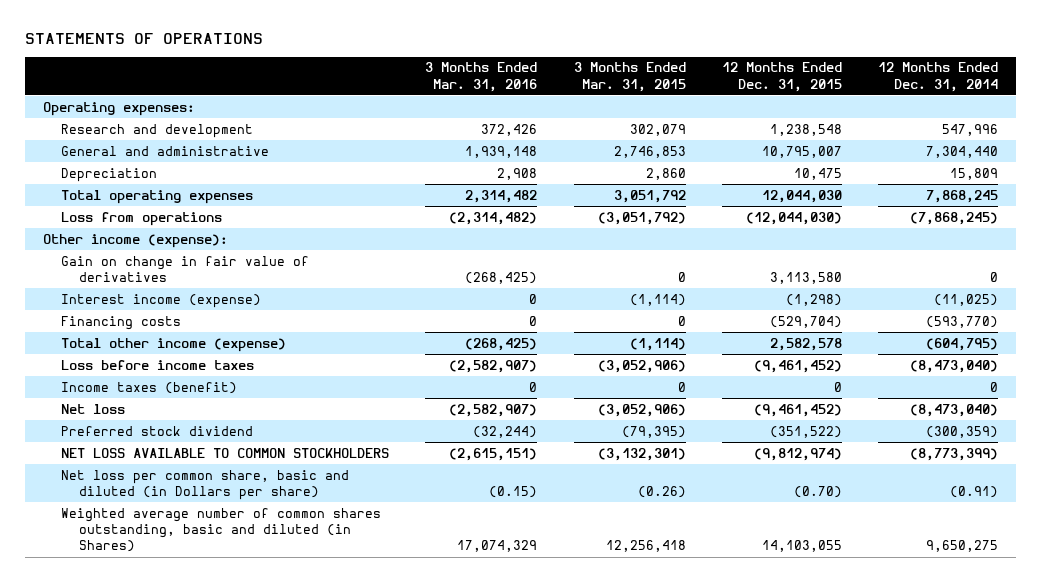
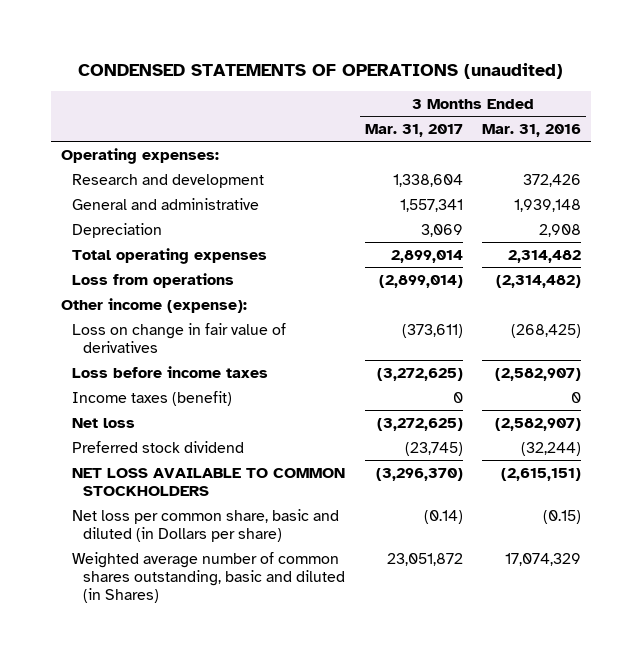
[24,33,263,45] STATEMENTS OF OPERATIONS -> [77,62,563,79] CONDENSED STATEMENTS OF OPERATIONS (unaudited)
[573,62,686,92] 3 Months Ended Mar. 31, 2015 -> none
[721,62,842,92] 12 Months Ended Dec. 31, 2015 -> none
[878,62,999,92] 12 Months Ended Dec. 31, 2014 -> none
none -> [364,124,463,138] Mar. 31, 2017
[61,293,262,308] Interest income (expense) -> none
[61,315,182,330] Financing costs -> none
[61,337,287,352] Total other income (expense) -> none
[61,255,310,283] Gain on change in fair value of derivatives -> [72,322,287,354] Loss on change in fair value of derivatives

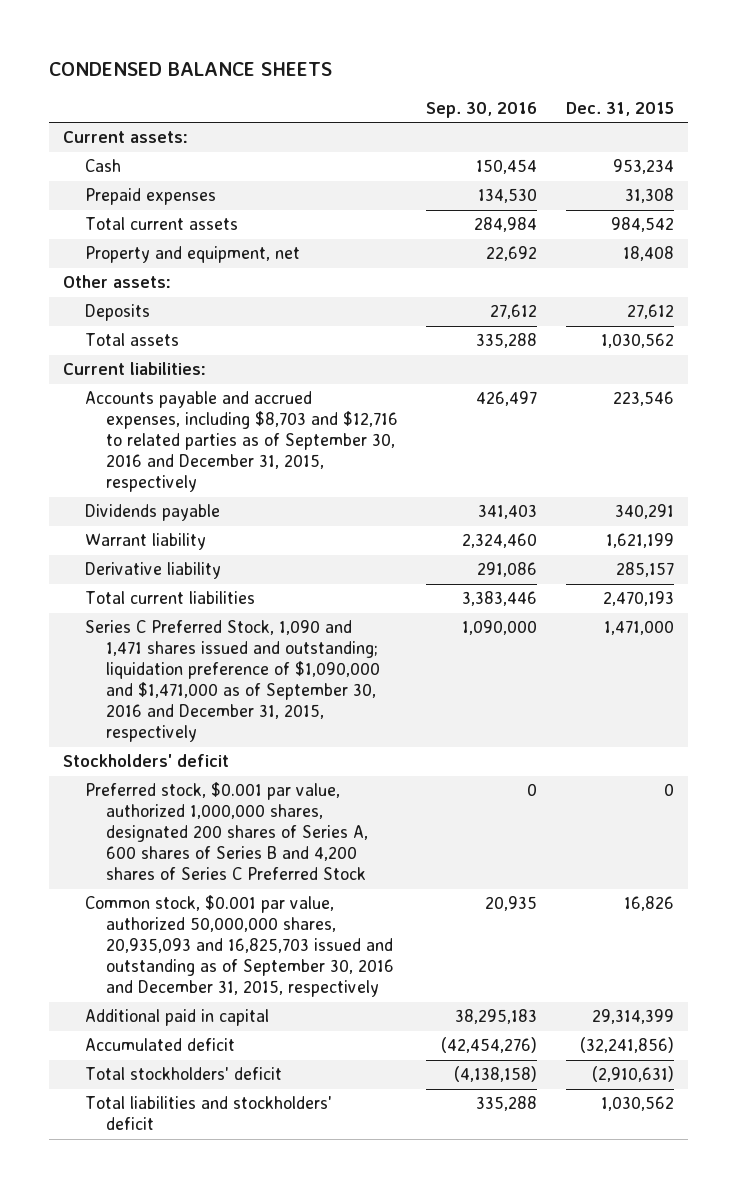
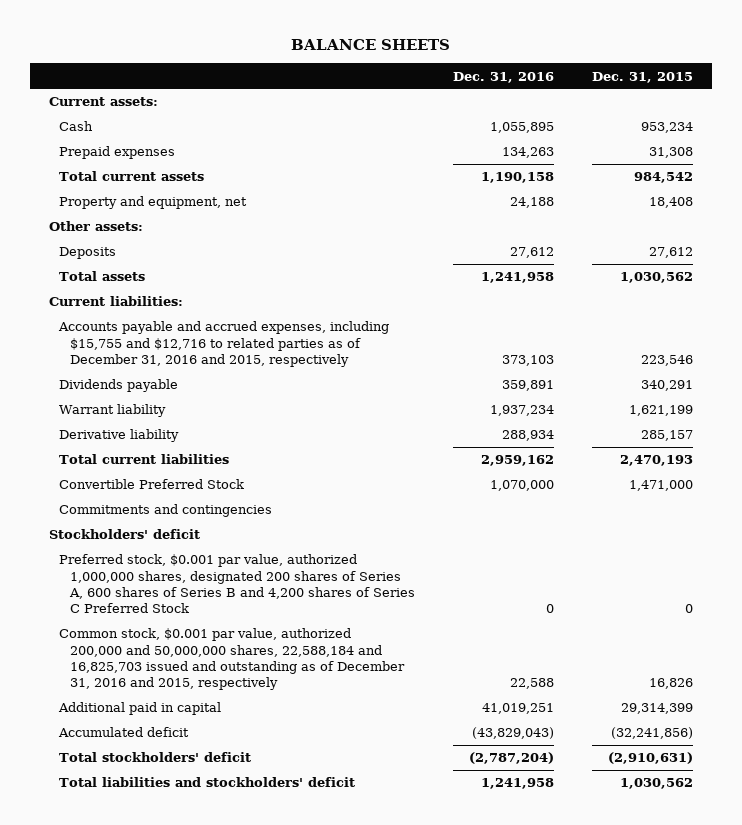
[49,62,333,77] CONDENSED BALANCE SHEETS -> [291,39,451,51] BALANCE SHEETS
[426,101,538,118] Sep. 30, 2016 -> none
none -> [452,71,554,83] Dec. 31, 2016
[84,391,398,493] Accounts payable and accrued expenses, including $8,703 and $12,716 to related parties as of September 30, 2016 and December 31, 2015, respectively -> [58,321,390,367] Accounts payable and accrued expenses, including $15,755 and $12,716 to related parties as of December 31, 2016 and 2015, respectively
[84,620,380,743] Series C Preferred Stock, 1,090 and 1,471 shares issued and outstanding; liquidation preference of $1,090,000 and $1,471,000 as of September 30, 2016 and December 31, 2015, respectively -> [59,479,245,490] Convertible Preferred Stock
none -> [59,504,273,518] Commitments and contingencies
[84,895,394,998] Common stock, $0.001 par value, authorized 50,000,000 shares, 20,935,093 and 16,825,703 issued and outstanding as of September 30, 2016 and December 31, 2015, respectively -> [59,628,405,691] Common stock, $0.001 par value, authorized 200,000 and 50,000,000 shares, 22,588,184 and 16,825,703 issued and outstanding as of December 31, 2016 and 2015, respectively

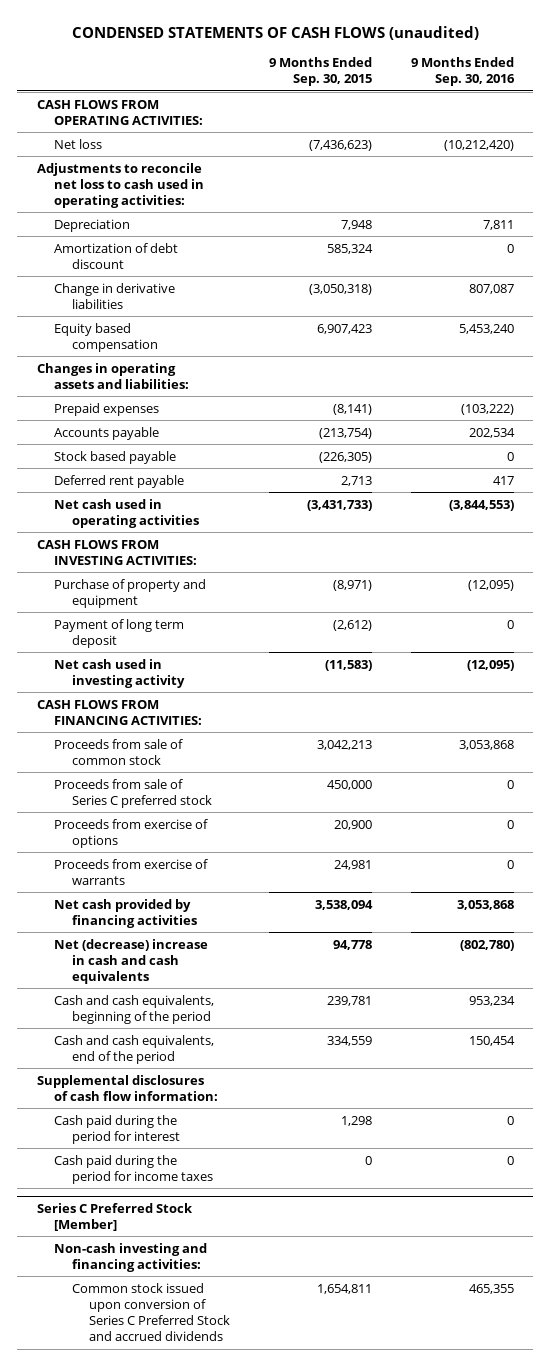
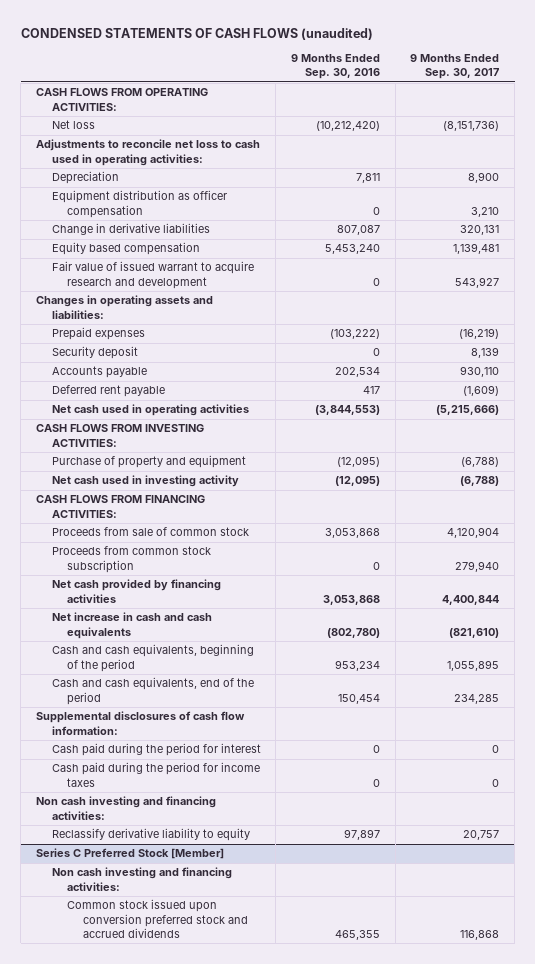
[269,57,373,87] 9 Months Ended Sep. 30, 2015 -> none
none -> [410,54,500,80] 9 Months Ended Sep. 30, 2017
[54,242,179,269] Amortization of debt discount -> none
none -> [51,190,227,218] Equipment distribution as officer compensation
none -> [51,261,254,289] Fair value of issued warrant to acquire research and development
none -> [51,346,138,360] Security deposit
[54,450,177,464] Stock based payable -> none
[54,618,185,648] Payment of long term deposit -> none
[54,778,212,808] Proceeds from sale of Series C preferred stock -> none
[54,818,209,848] Proceeds from exercise of options -> none
[54,858,209,885] Proceeds from exercise of warrants -> none
none -> [51,546,211,573] Proceeds from common stock subscription
[54,938,209,985] Net (decrease) increase in cash and cash equivalents -> [51,612,212,639] Net increase in cash and cash equivalents
none -> [35,796,216,820] Non cash investing and financing activities:
none -> [51,828,250,842] Reclassify derivative liability to equity
[54,1242,208,1272] Non-cash investing and financing activities: -> [51,867,232,891] Non cash investing and financing activities:
[71,1282,231,1342] Common stock issued upon conversion of Series C Preferred Stock and accrued dividends -> [67,899,249,938] Common stock issued upon conversion preferred stock and accrued dividends

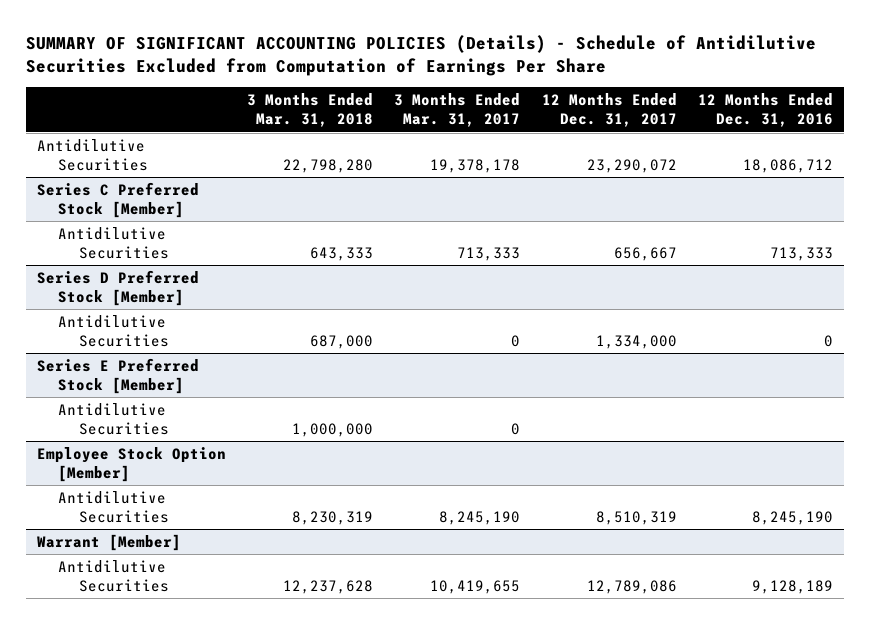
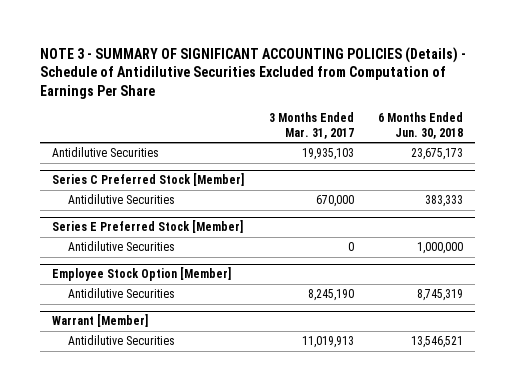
[26,35,817,77] SUMMARY OF SIGNIFICANT ACCOUNTING POLICIES (Details) - Schedule of Antidilutive Securities Excluded from Computation of Earnings Per Share -> [39,46,466,99] NOTE 3 - SUMMARY OF SIGNIFICANT ACCOUNTING POLICIES (Details) - Schedule of Antidilutive Securities Excluded from Computation of Earnings Per Share
[247,93,374,128] 3 Months Ended Mar. 31, 2018 -> none
[541,93,677,128] 12 Months Ended Dec. 31, 2017 -> none
[697,93,833,128] 12 Months Ended Dec. 31, 2016 -> none
none -> [378,112,464,139] 6 Months Ended Jun. 30, 2018
[430,159,521,174] 19,378,178 -> [301,148,354,161] 19,935,103
[36,269,199,307] Series D Preferred Stock [Member] -> none
[57,314,169,348] Antidilutive Securities -> none
[457,247,521,262] 713,333 -> [315,195,354,208] 670,000
[430,580,521,595] 10,419,655 -> [301,336,354,349] 11,019,913

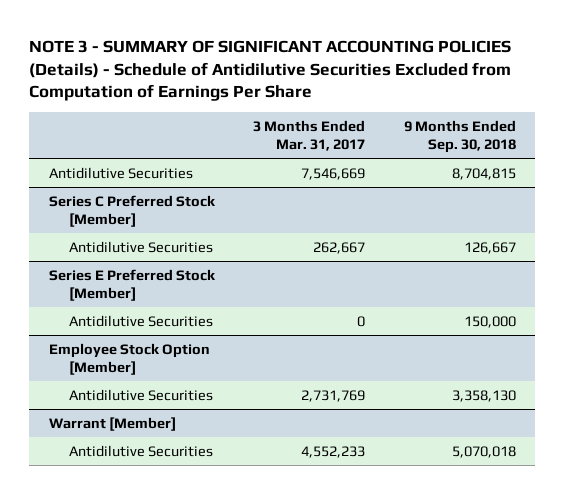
[378,112,464,139] 6 Months Ended Jun. 30, 2018 -> none
none -> [403,119,516,153] 9 Months Ended Sep. 30, 2018
[301,148,354,161] 19,935,103 -> [301,167,366,180] 7,546,669
[315,195,354,208] 670,000 -> [313,241,366,254] 262,667
[307,289,354,302] 8,245,190 -> [301,389,366,402] 2,731,769
[301,336,354,349] 11,019,913 -> [301,445,366,458] 4,552,233

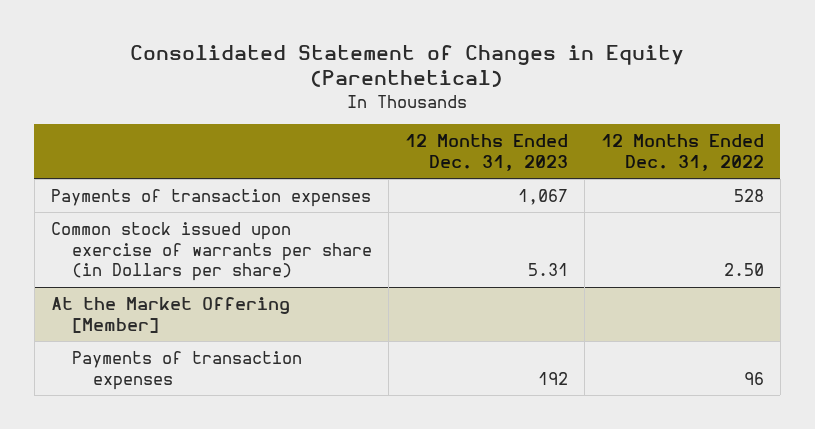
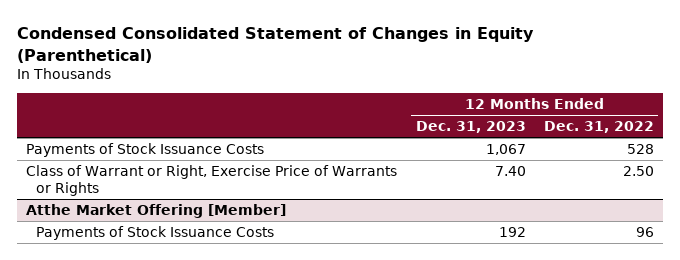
[130,44,685,88] Consolidated Statement of Changes in Equity (Parenthetical) -> [17,26,535,63] Condensed Consolidated Statement of Changes in Equity (Parenthetical)
[50,188,371,207] Payments of transaction expenses -> [26,143,265,158] Payments of Stock Issuance Costs
[50,221,372,282] Common stock issued upon exercise of warrants per share (in Dollars per share) -> [26,165,398,196] Class of Warrant or Right, Exercise Price of Warrants or Rights
[527,263,568,277] 5.31 -> [494,166,526,177] 7.40
[50,296,290,333] At the Market Offering [Member] -> [26,204,287,219] Atthe Market Offering [Member]
[71,350,302,390] Payments of transaction expenses -> [36,226,275,241] Payments of Stock Issuance Costs

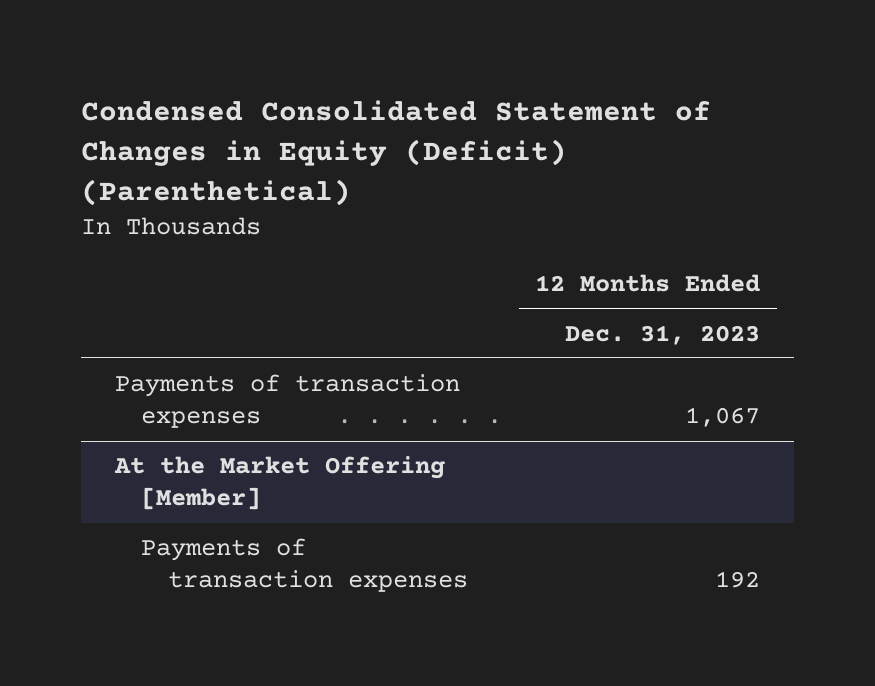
[17,26,535,63] Condensed Consolidated Statement of Changes in Equity (Parenthetical) -> [80,100,711,206] Condensed Consolidated Statement of Changes in Equity (Deficit) (Parenthetical)
[543,121,654,134] Dec. 31, 2022 -> none
[26,165,398,196] Class of Warrant or Right, Exercise Price of Warrants or Rights -> none
[26,143,265,158] Payments of Stock Issuance Costs -> [114,373,460,429] Payments of transaction expenses
[26,204,287,219] Atthe Market Offering [Member] -> [113,455,445,511] At the Market Offering [Member]
[36,226,275,241] Payments of Stock Issuance Costs -> [141,537,468,593] Payments of transaction expenses

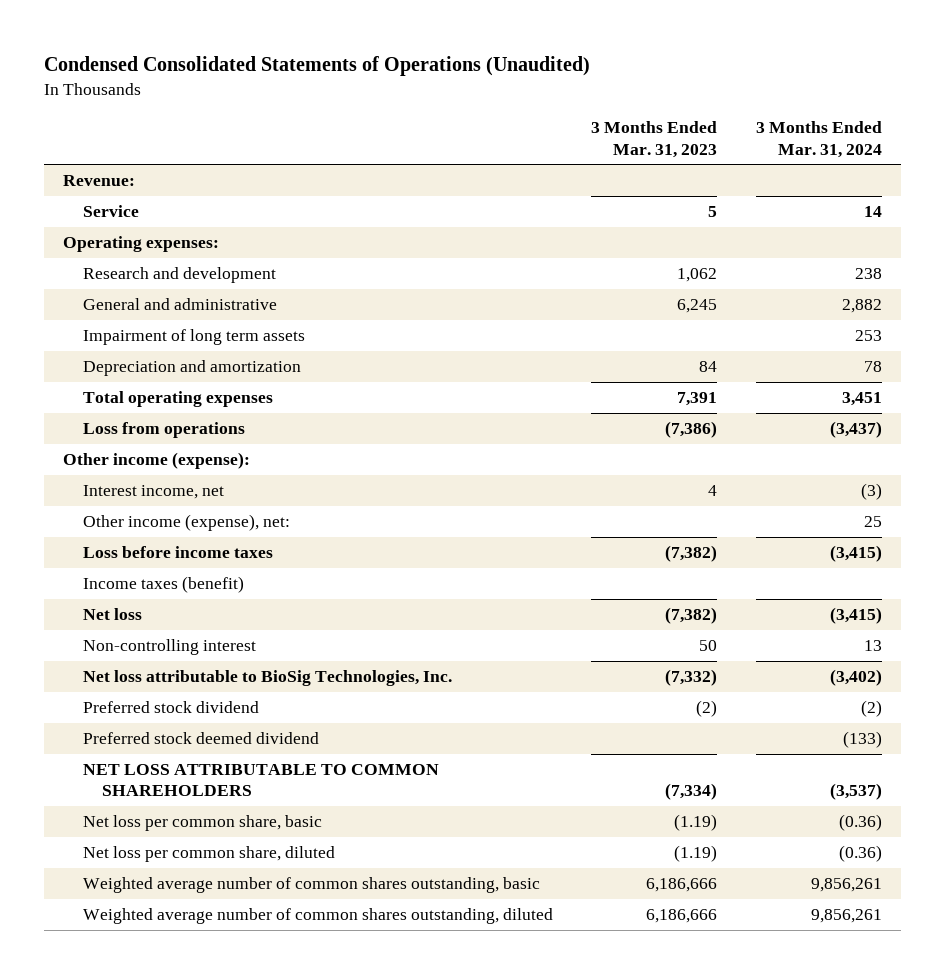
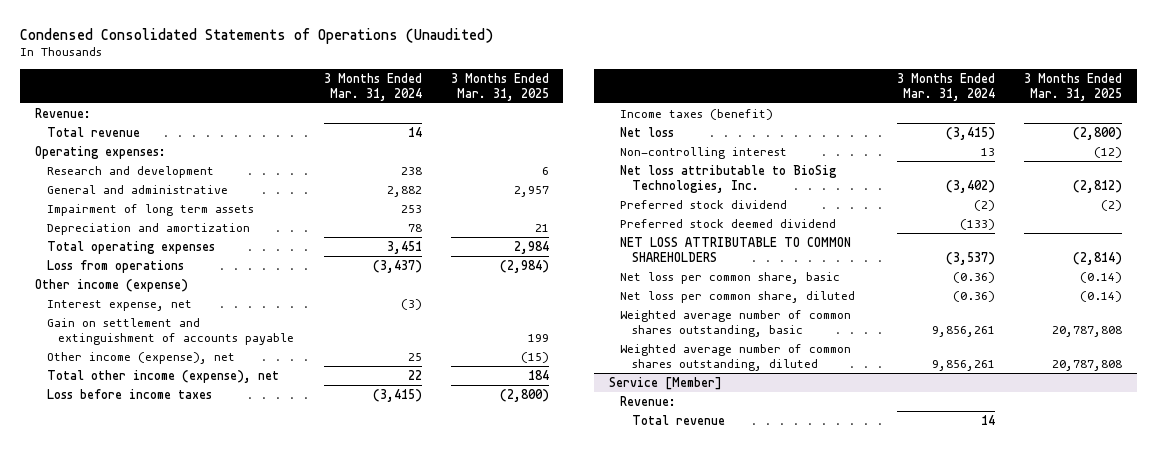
[591,121,718,158] 3 Months Ended Mar. 31, 2023 -> none
none -> [450,72,549,101] 3 Months Ended Mar. 31, 2025
[82,205,139,218] Service -> none
none -> [46,126,140,137] Total revenue
[62,452,250,470] Other income (expense): -> [34,278,188,292] Other income (expense)
[82,485,224,500] Interest income, net -> [46,299,192,311] Interest expense, net
none -> [46,317,295,345] Gain on settlement and extinguishment of accounts payable
[82,514,290,532] Other income (expense), net: -> [46,351,235,364] Other income (expense), net
none -> [46,369,279,383] Total other income (expense), net
none -> [608,376,722,390] Service [Member]
none -> [620,395,677,406] Revenue:
none -> [632,414,726,425] Total revenue

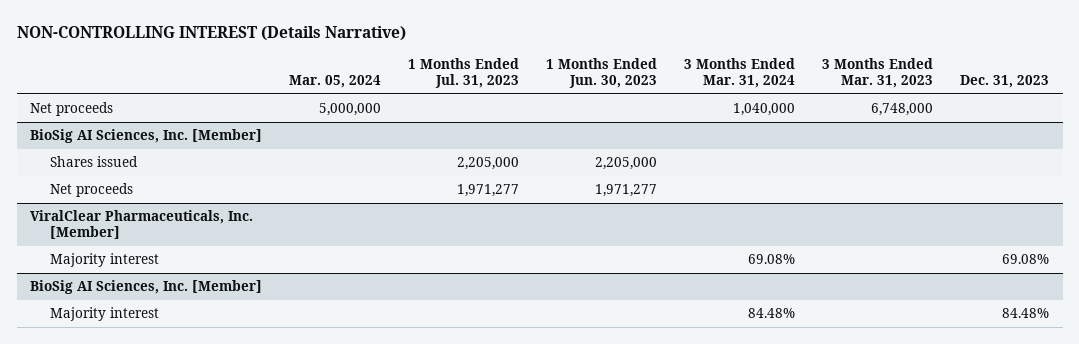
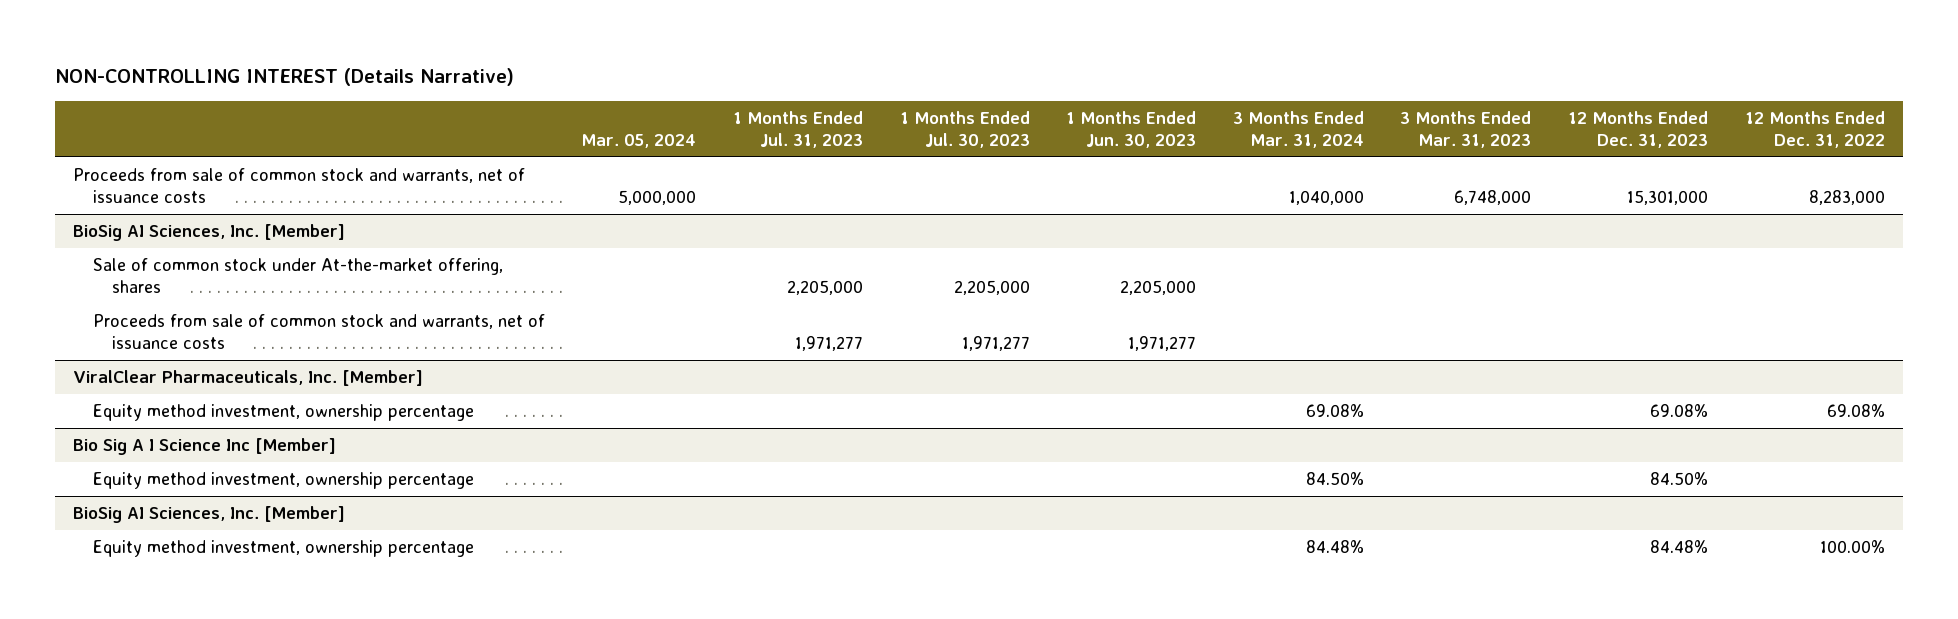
[960,75,1050,89] Dec. 31, 2023 -> none
none -> [899,110,1030,148] 1 Months Ended Jul. 30, 2023
none -> [1568,110,1709,148] 12 Months Ended Dec. 31, 2023
none -> [1744,110,1885,148] 12 Months Ended Dec. 31, 2022
[30,102,114,117] Net proceeds -> [73,167,526,204] Proceeds from sale of common stock and warrants, net of issuance costs
[50,156,139,168] Shares issued -> [92,257,503,294] Sale of common stock under At-the-market offering, shares
[50,183,134,198] Net proceeds -> [92,313,545,350] Proceeds from sale of common stock and warrants, net of issuance costs
[50,253,160,268] Majority interest -> [92,403,474,421] Equity method investment, ownership percentage
none -> [73,437,337,455] Bio Sig A I Science Inc [Member]
none -> [92,471,474,489] Equity method investment, ownership percentage
[50,307,160,322] Majority interest -> [92,539,474,557] Equity method investment, ownership percentage

